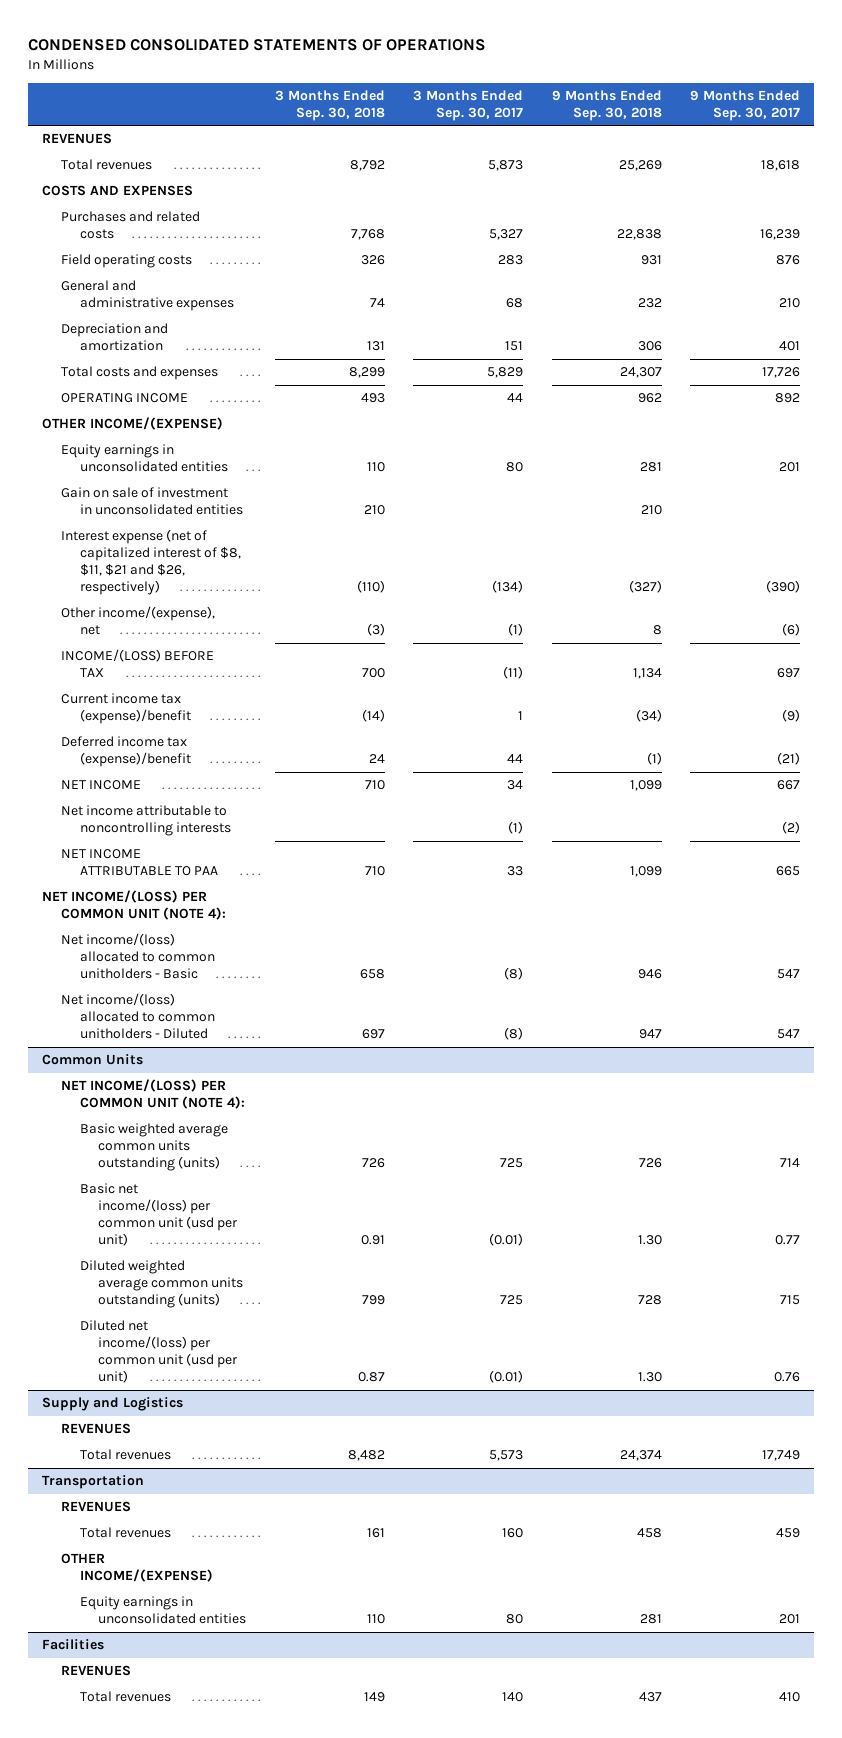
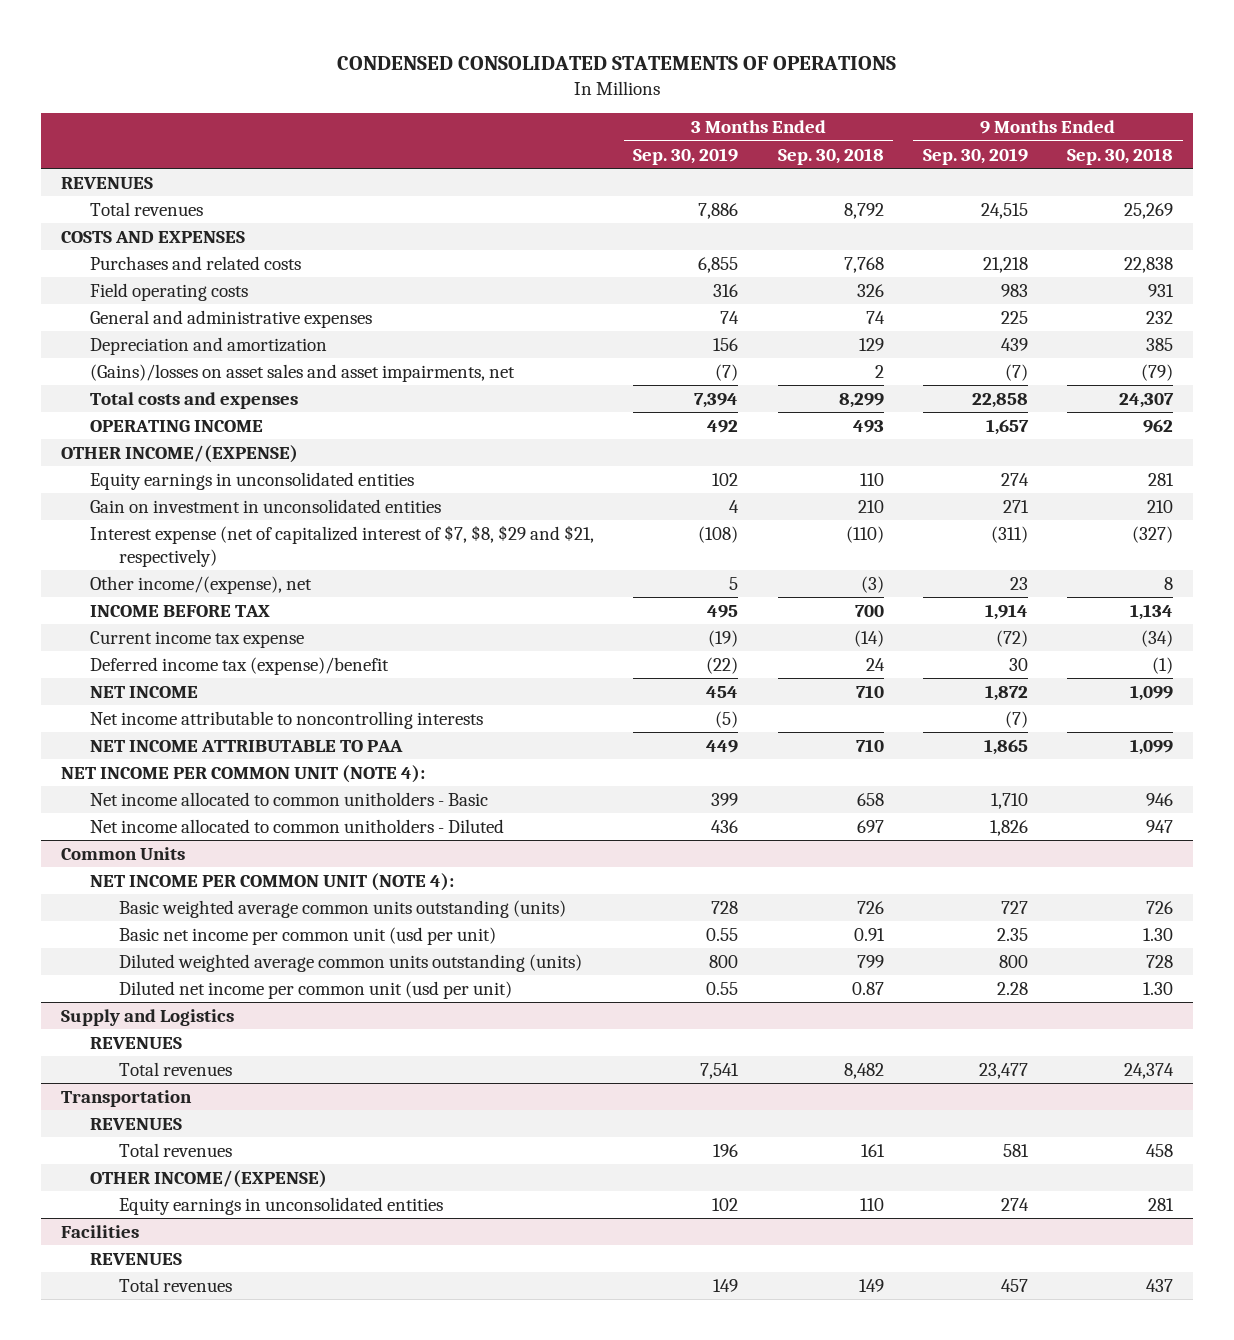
[413,90,524,122] 3 Months Ended Sep. 30, 2017 -> none
[690,90,801,122] 9 Months Ended Sep. 30, 2017 -> none
none -> [633,147,739,165] Sep. 30, 2019
none -> [922,147,1028,165] Sep. 30, 2019
[366,341,385,352] 131 -> [858,337,884,351] 129
[637,341,662,352] 306 -> [1146,337,1174,351] 385
none -> [90,363,516,382] (Gains)/losses on asset sales and asset impairments, net
[60,487,243,516] Gain on sale of investment in unconsolidated entities -> [90,498,442,513] Gain on investment in unconsolidated entities
[60,529,241,596] Interest expense (net of capitalized interest of $8, $11, $21 and $26, respectively) -> [90,524,595,567] Interest expense (net of capitalized interest of $7, $8, $29 and $21, respectively)
[60,649,214,678] INCOME/(LOSS) BEFORE TAX -> [90,604,271,617] INCOME BEFORE TAX
[60,693,191,725] Current income tax (expense)/benefit -> [90,630,305,648] Current income tax expense
[41,890,226,921] NET INCOME/(LOSS) PER COMMON UNIT (NOTE 4): -> [61,764,426,783] NET INCOME PER COMMON UNIT (NOTE 4):
[60,933,215,980] Net income/(loss) allocated to common unitholders - Basic -> [90,791,489,806] Net income allocated to common unitholders - Basic
[60,993,215,1040] Net income/(loss) allocated to common unitholders - Diluted -> [90,818,505,833] Net income allocated to common unitholders - Diluted
[60,1079,245,1110] NET INCOME/(LOSS) PER COMMON UNIT (NOTE 4): -> [90,872,455,891] NET INCOME PER COMMON UNIT (NOTE 4):
[79,1183,239,1247] Basic net income/(loss) per common unit (usd per unit) -> [119,926,497,945] Basic net income per common unit (usd per unit)
[79,1320,239,1384] Diluted net income/(loss) per common unit (usd per unit) -> [119,980,513,999] Diluted net income per common unit (usd per unit)

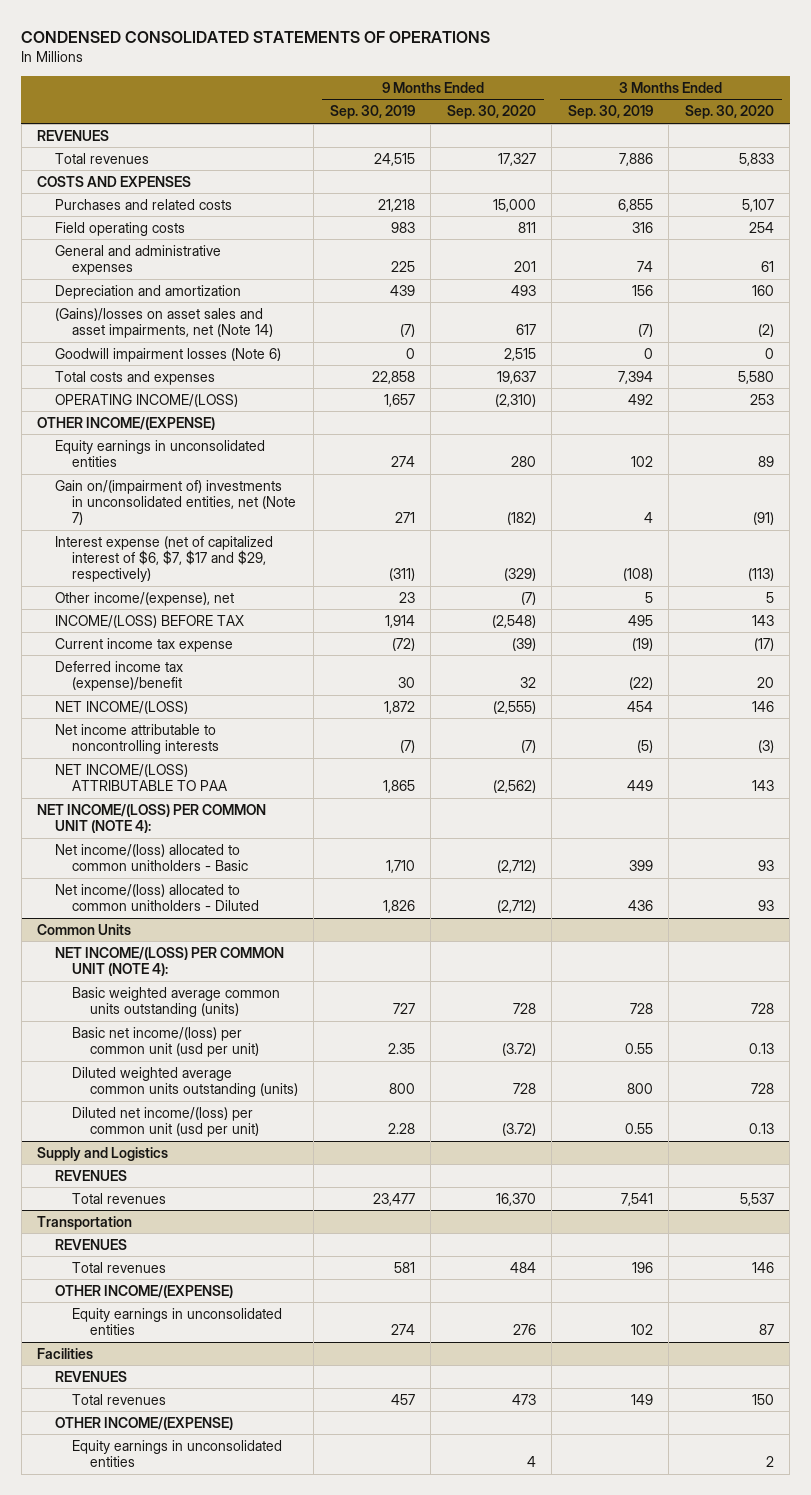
[777,147,884,165] Sep. 30, 2018 -> none
[1067,147,1174,165] Sep. 30, 2018 -> none
none -> [446,105,536,120] Sep. 30, 2020
none -> [684,105,774,120] Sep. 30, 2020
[90,363,516,382] (Gains)/losses on asset sales and asset impairments, net -> [54,307,274,339] (Gains)/losses on asset sales and asset impairments, net (Note 14)
none -> [54,347,281,362] Goodwill impairment losses (Note 6)
[90,419,264,432] OPERATING INCOME -> [54,393,238,407] OPERATING INCOME/(LOSS)
[90,498,442,513] Gain on investment in unconsolidated entities -> [54,479,297,526] Gain on/(impairment of) investments in unconsolidated entities, net (Note 7)
[90,524,595,567] Interest expense (net of capitalized interest of $7, $8, $29 and $21, respectively) -> [54,535,273,583] Interest expense (net of capitalized interest of $6, $7, $17 and $29, respectively)
[90,604,271,617] INCOME BEFORE TAX -> [54,614,244,628] INCOME/(LOSS) BEFORE TAX
[90,685,199,698] NET INCOME -> [54,700,188,714] NET INCOME/(LOSS)
[90,739,404,752] NET INCOME ATTRIBUTABLE TO PAA -> [54,763,228,792] NET INCOME/(LOSS) ATTRIBUTABLE TO PAA
[61,764,426,783] NET INCOME PER COMMON UNIT (NOTE 4): -> [37,803,267,834] NET INCOME/(LOSS) PER COMMON UNIT (NOTE 4):
[90,791,489,806] Net income allocated to common unitholders - Basic -> [54,843,249,872] Net income/(loss) allocated to common unitholders - Basic
[90,818,505,833] Net income allocated to common unitholders - Diluted -> [54,883,260,912] Net income/(loss) allocated to common unitholders - Diluted
[90,872,455,891] NET INCOME PER COMMON UNIT (NOTE 4): -> [54,946,284,977] NET INCOME/(LOSS) PER COMMON UNIT (NOTE 4):
[119,926,497,945] Basic net income per common unit (usd per unit) -> [72,1026,259,1058] Basic net income/(loss) per common unit (usd per unit)
[119,980,513,999] Diluted net income per common unit (usd per unit) -> [72,1106,259,1138] Diluted net income/(loss) per common unit (usd per unit)
none -> [54,1416,233,1430] OTHER INCOME/(EXPENSE)
none -> [72,1439,283,1468] Equity earnings in unconsolidated entities

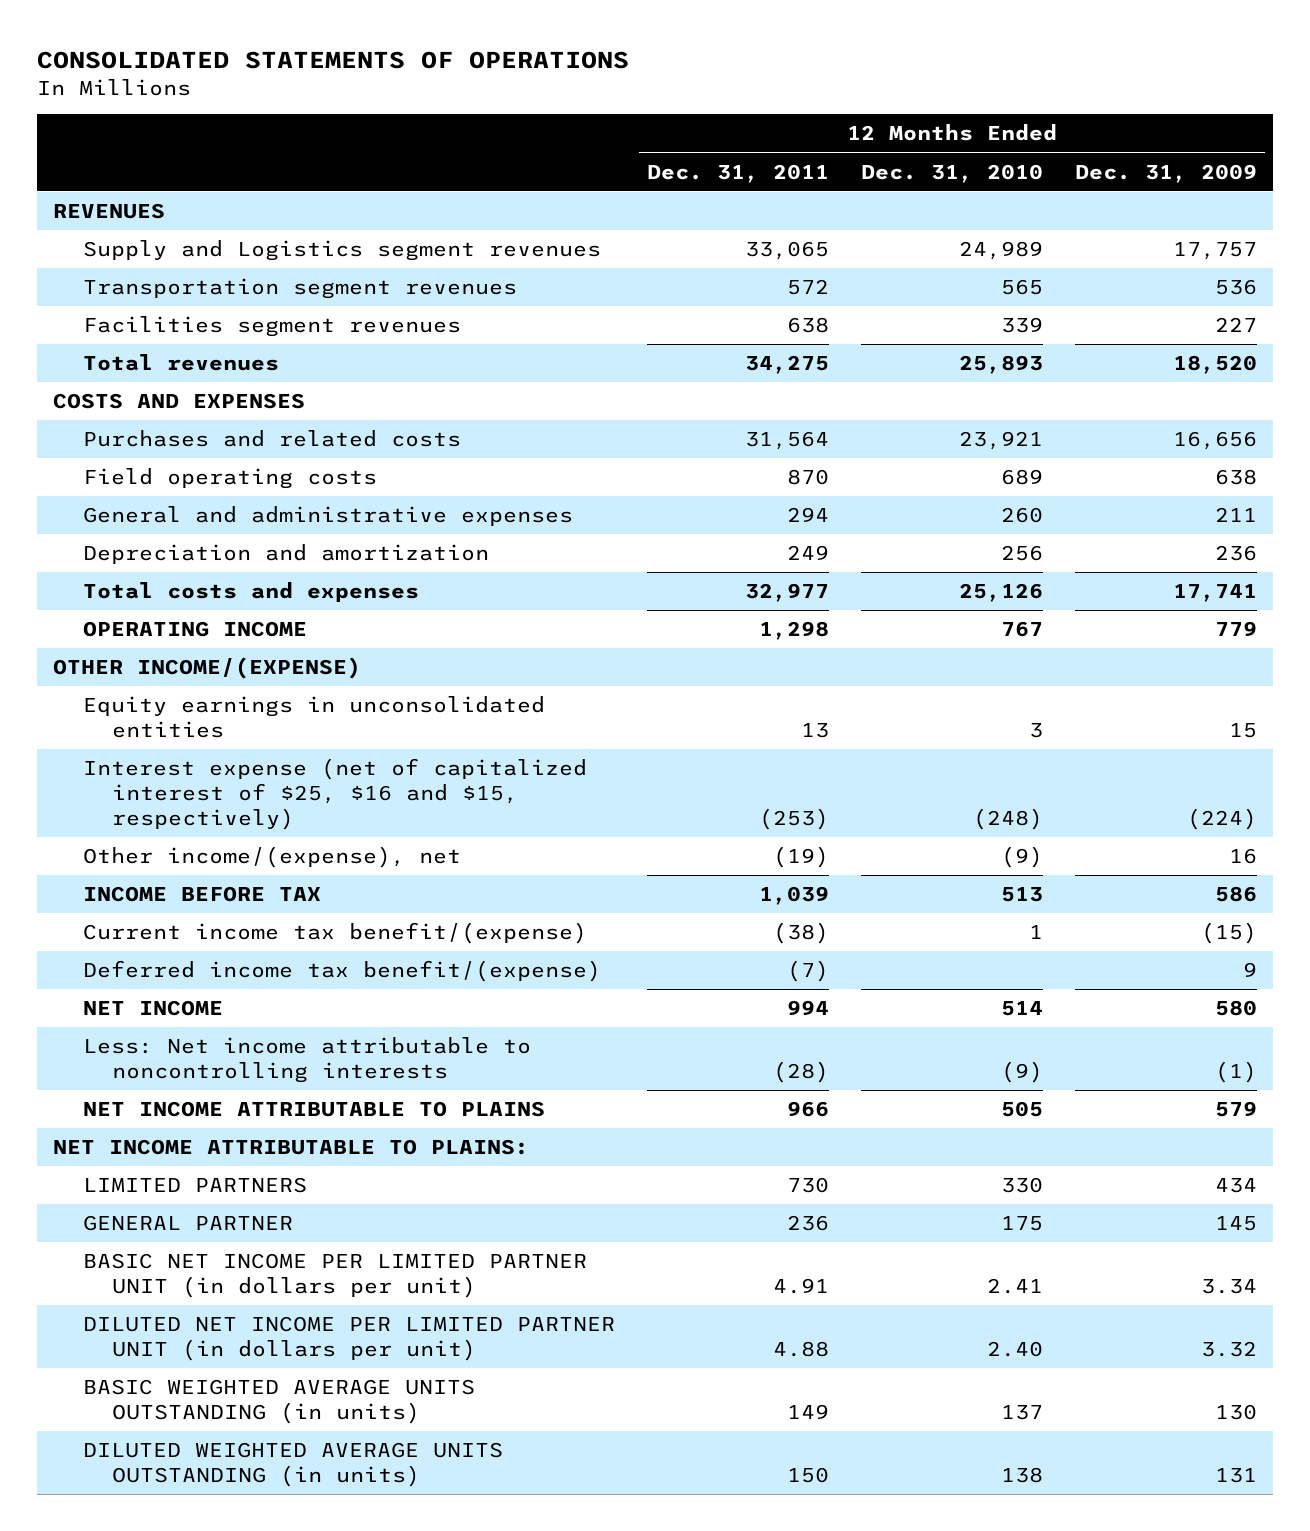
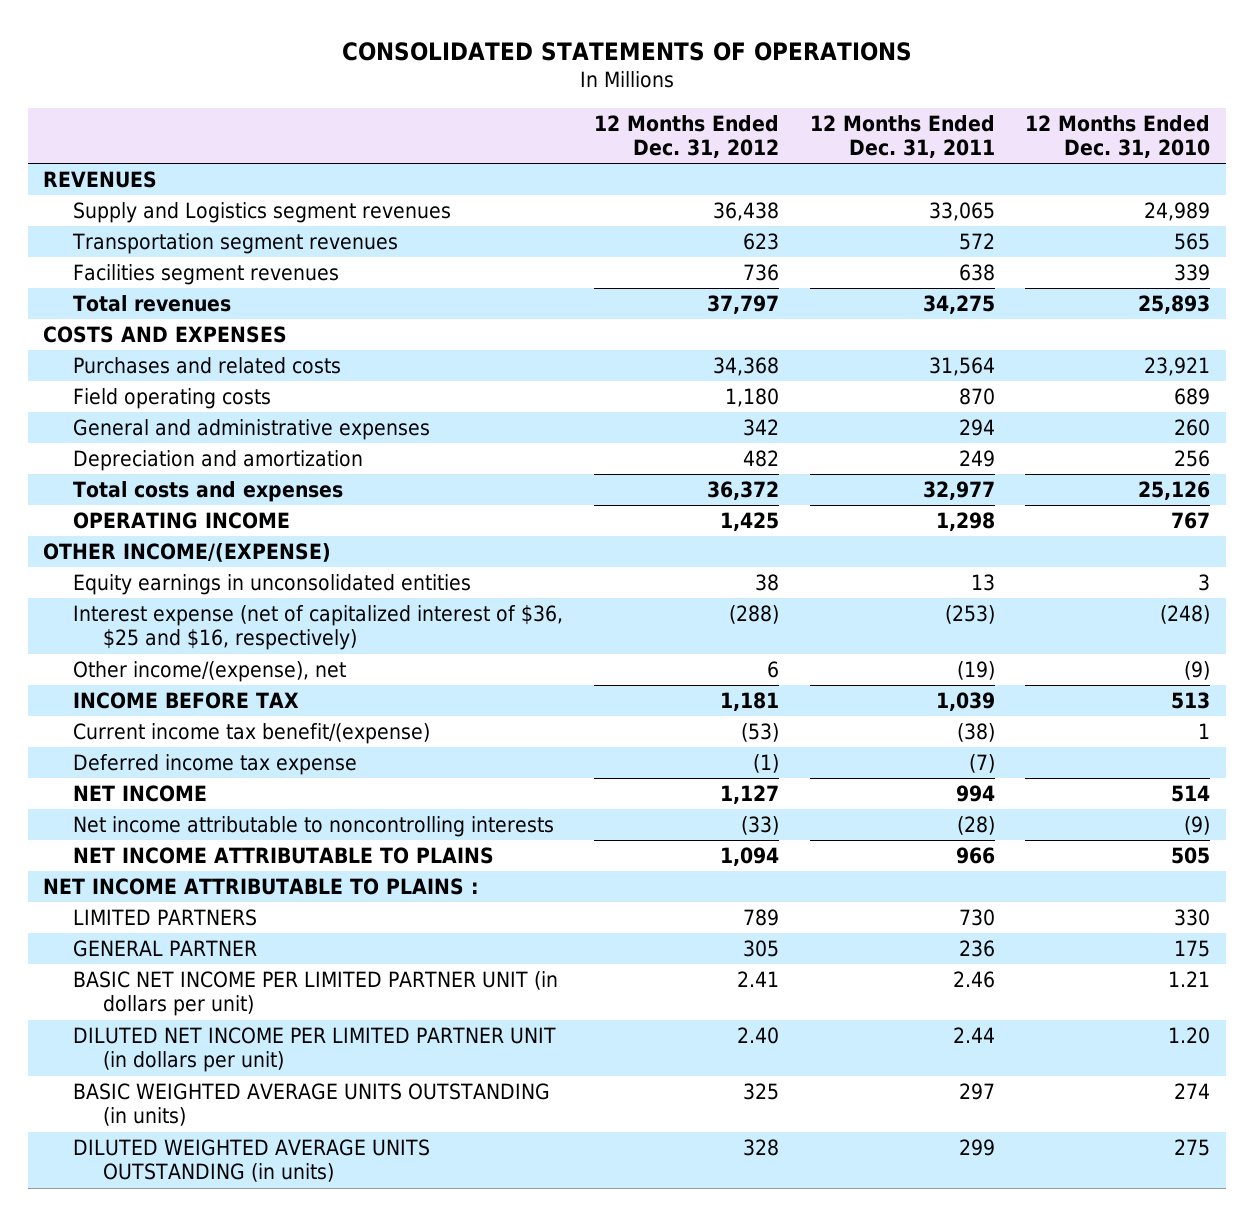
[1074,163,1257,183] Dec. 31, 2009 -> none
none -> [593,114,779,158] 12 Months Ended Dec. 31, 2012
[82,758,587,830] Interest expense (net of capitalized interest of $25, $16 and $15, respectively) -> [73,605,564,651] Interest expense (net of capitalized interest of $36, $25 and $16, respectively)
[82,960,601,983] Deferred income tax benefit/(expense) -> [73,754,358,776] Deferred income tax expense
[82,1037,531,1084] Less: Net income attributable to noncontrolling interests -> [73,816,555,838] Net income attributable to noncontrolling interests
[52,1139,529,1156] NET INCOME ATTRIBUTABLE TO PLAINS: -> [43,878,480,896] NET INCOME ATTRIBUTABLE TO PLAINS :
[772,1278,829,1295] 4.91 -> [952,971,995,989] 2.46
[986,1278,1043,1295] 2.41 -> [1168,971,1211,988] 1.21
[772,1341,829,1358] 4.88 -> [952,1027,995,1044] 2.44
[986,1341,1043,1358] 2.40 -> [1168,1027,1211,1045] 1.20
[786,1404,829,1420] 149 -> [958,1083,995,1101] 297
[1000,1405,1043,1421] 137 -> [1174,1083,1211,1100] 274
[786,1467,829,1484] 150 -> [958,1139,995,1157] 299
[1000,1467,1043,1484] 138 -> [1174,1139,1211,1157] 275

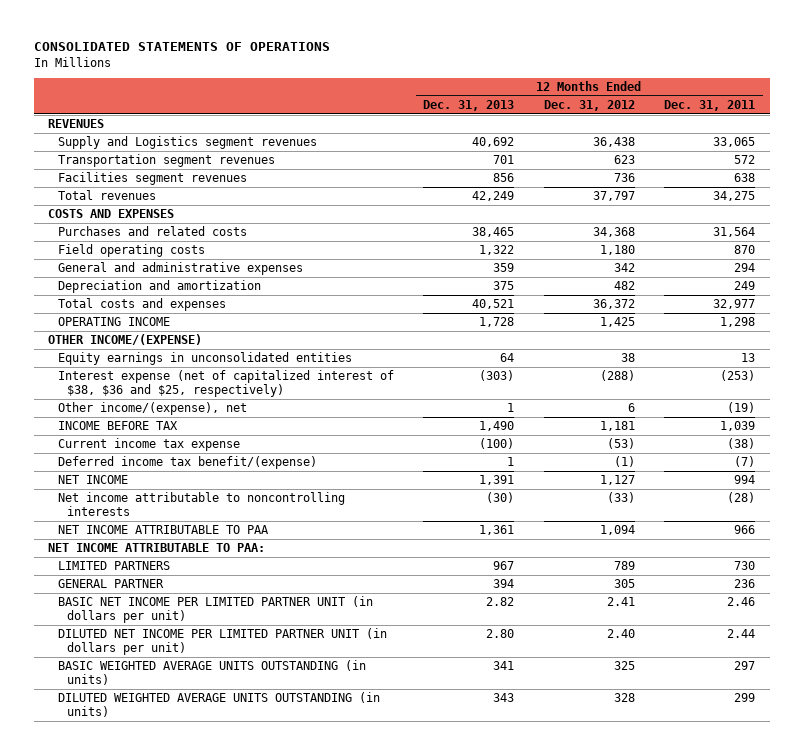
[1025,114,1211,158] 12 Months Ended Dec. 31, 2010 -> none
none -> [423,99,515,111] Dec. 31, 2013
[73,605,564,651] Interest expense (net of capitalized interest of $36, $25 and $16, respectively) -> [57,370,394,398] Interest expense (net of capitalized interest of $38, $36 and $25, respectively)
[73,723,431,745] Current income tax benefit/(expense) -> [57,438,240,452] Current income tax expense
[73,754,358,776] Deferred income tax expense -> [57,456,317,470] Deferred income tax benefit/(expense)
[73,847,495,865] NET INCOME ATTRIBUTABLE TO PLAINS -> [57,525,269,535] NET INCOME ATTRIBUTABLE TO PAA
[43,878,480,896] NET INCOME ATTRIBUTABLE TO PLAINS : -> [48,543,266,553] NET INCOME ATTRIBUTABLE TO PAA:

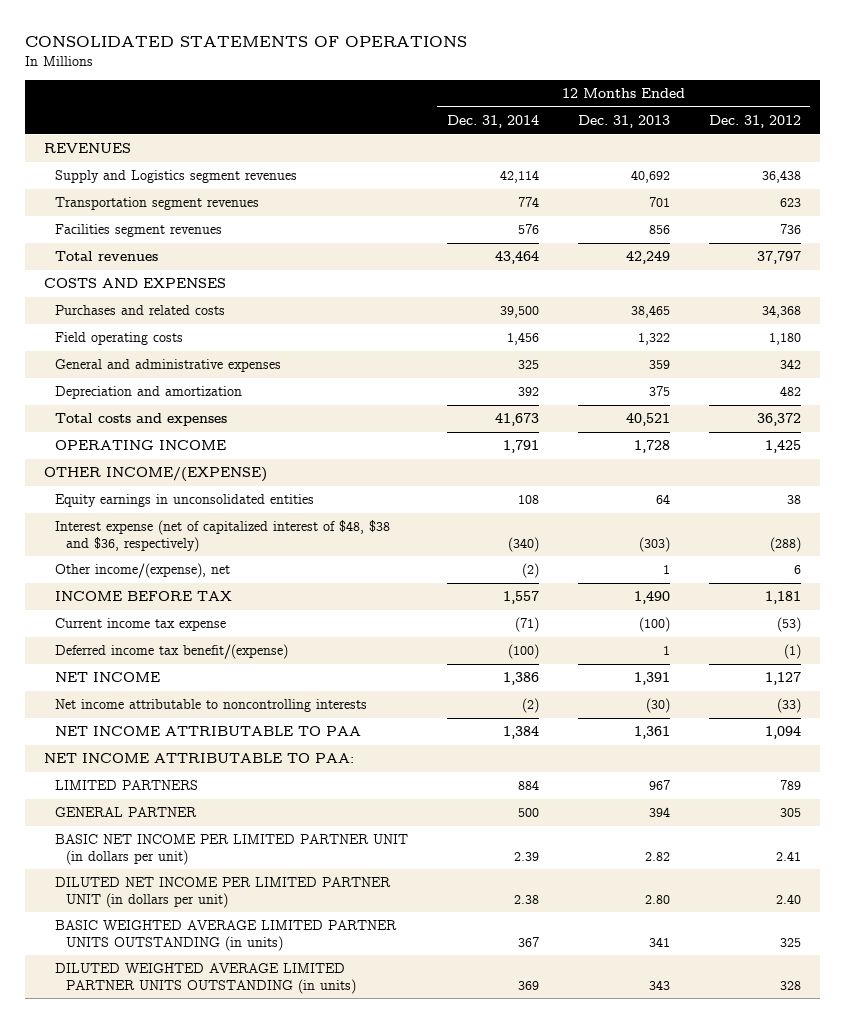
[664,99,756,111] Dec. 31, 2011 -> none
none -> [447,114,540,128] Dec. 31, 2014
[57,370,394,398] Interest expense (net of capitalized interest of $38, $36 and $25, respectively) -> [55,520,391,552] Interest expense (net of capitalized interest of $48, $38 and $36, respectively)
[57,660,366,686] BASIC WEIGHTED AVERAGE UNITS OUTSTANDING (in units) -> [55,920,398,951] BASIC WEIGHTED AVERAGE LIMITED PARTNER UNITS OUTSTANDING (in units)
[57,692,380,718] DILUTED WEIGHTED AVERAGE UNITS OUTSTANDING (in units) -> [55,963,356,994] DILUTED WEIGHTED AVERAGE LIMITED PARTNER UNITS OUTSTANDING (in units)

